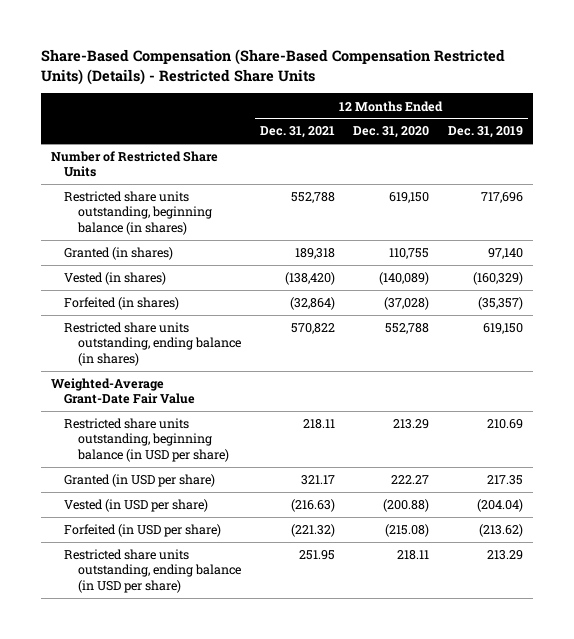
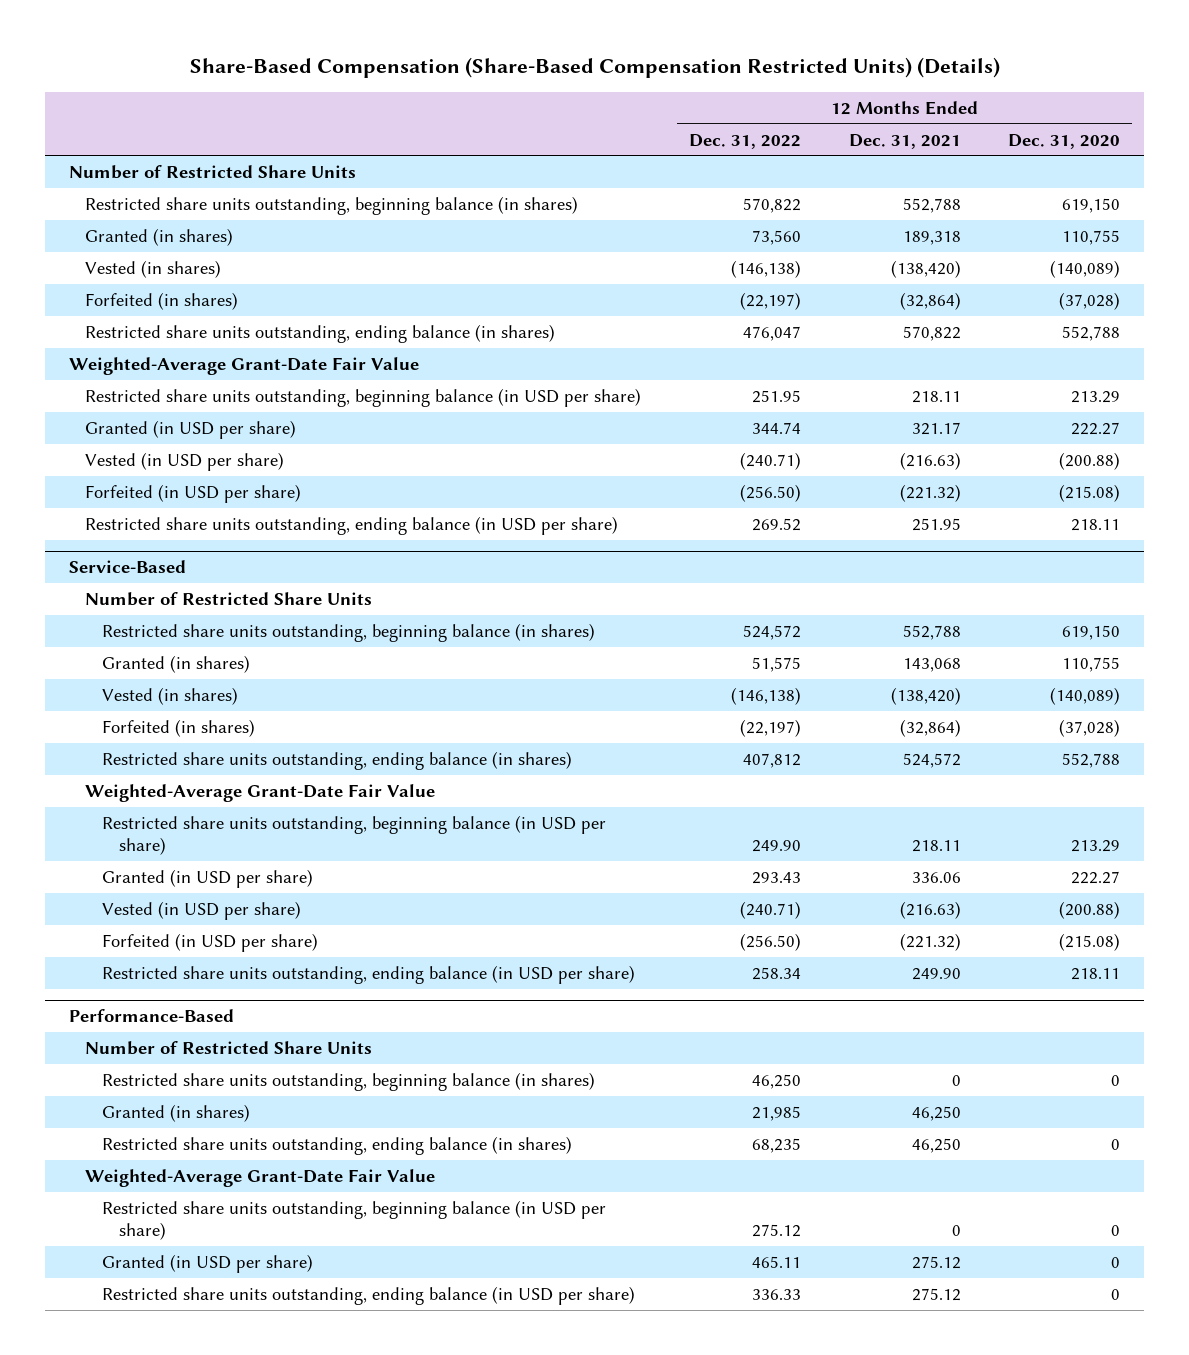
[41,49,506,85] Share-Based Compensation (Share-Based Compensation Restricted Units) (Details) - Restricted Share Units -> [189,57,1000,79] Share-Based Compensation (Share-Based Compensation Restricted Units) (Details)
[448,126,524,139] Dec. 31, 2019 -> none
none -> [689,133,802,149] Dec. 31, 2022
none -> [68,559,186,573] Service-Based
none -> [85,591,373,606] Number of Restricted Share Units
none -> [102,622,596,642] Restricted share units outstanding, beginning balance (in shares)
none -> [102,654,251,673] Granted (in shares)
none -> [102,686,239,705] Vested (in shares)
none -> [102,718,256,737] Forfeited (in shares)
none -> [102,750,573,770] Restricted share units outstanding, ending balance (in shares)
none -> [85,783,436,802] Weighted-Average Grant-Date Fair Value
none -> [102,814,607,856] Restricted share units outstanding, beginning balance (in USD per share)
none -> [102,868,314,888] Granted (in USD per share)
none -> [102,900,302,920] Vested (in USD per share)
none -> [102,932,319,952] Forfeited (in USD per share)
none -> [102,964,636,984] Restricted share units outstanding, ending balance (in USD per share)
none -> [68,1008,234,1022] Performance-Based
none -> [85,1040,373,1055] Number of Restricted Share Units
none -> [102,1071,596,1091] Restricted share units outstanding, beginning balance (in shares)
none -> [102,1103,251,1122] Granted (in shares)
none -> [102,1135,573,1155] Restricted share units outstanding, ending balance (in shares)
none -> [85,1168,436,1187] Weighted-Average Grant-Date Fair Value
none -> [102,1199,607,1241] Restricted share units outstanding, beginning balance (in USD per share)
none -> [102,1253,314,1273] Granted (in USD per share)
none -> [102,1285,636,1305] Restricted share units outstanding, ending balance (in USD per share)

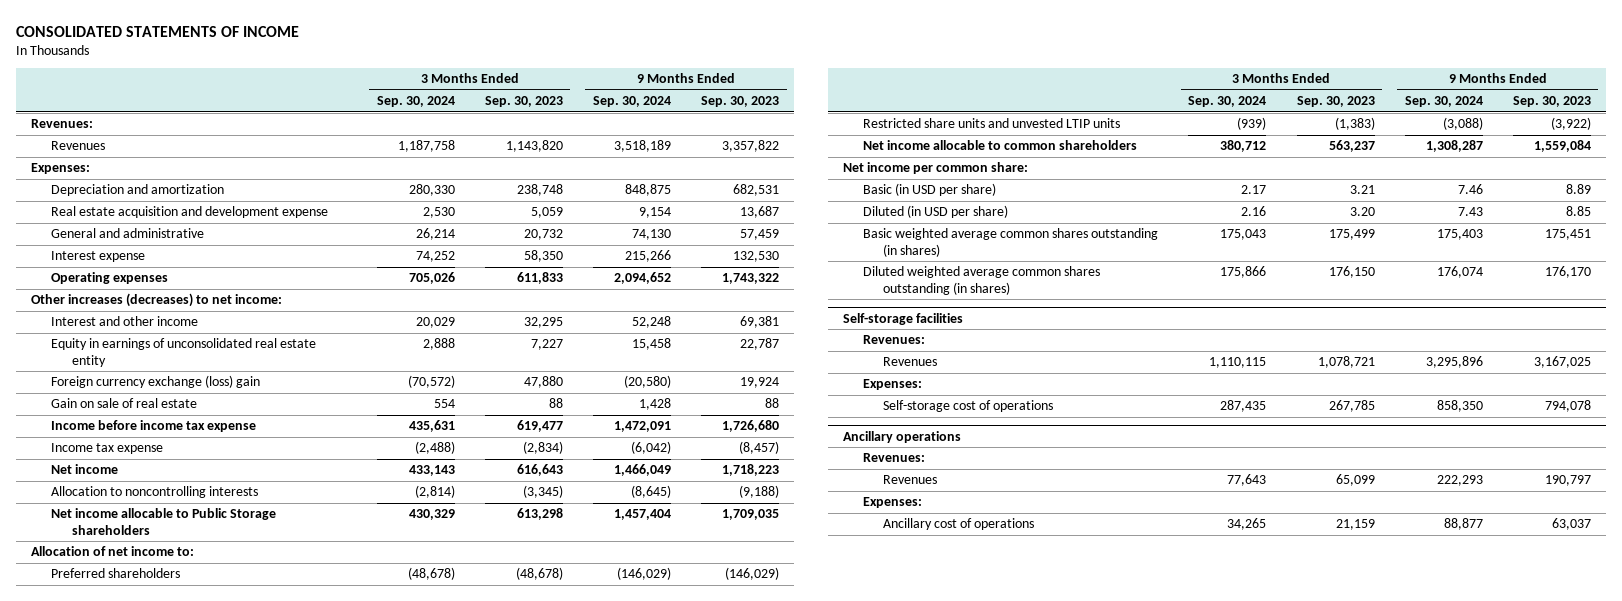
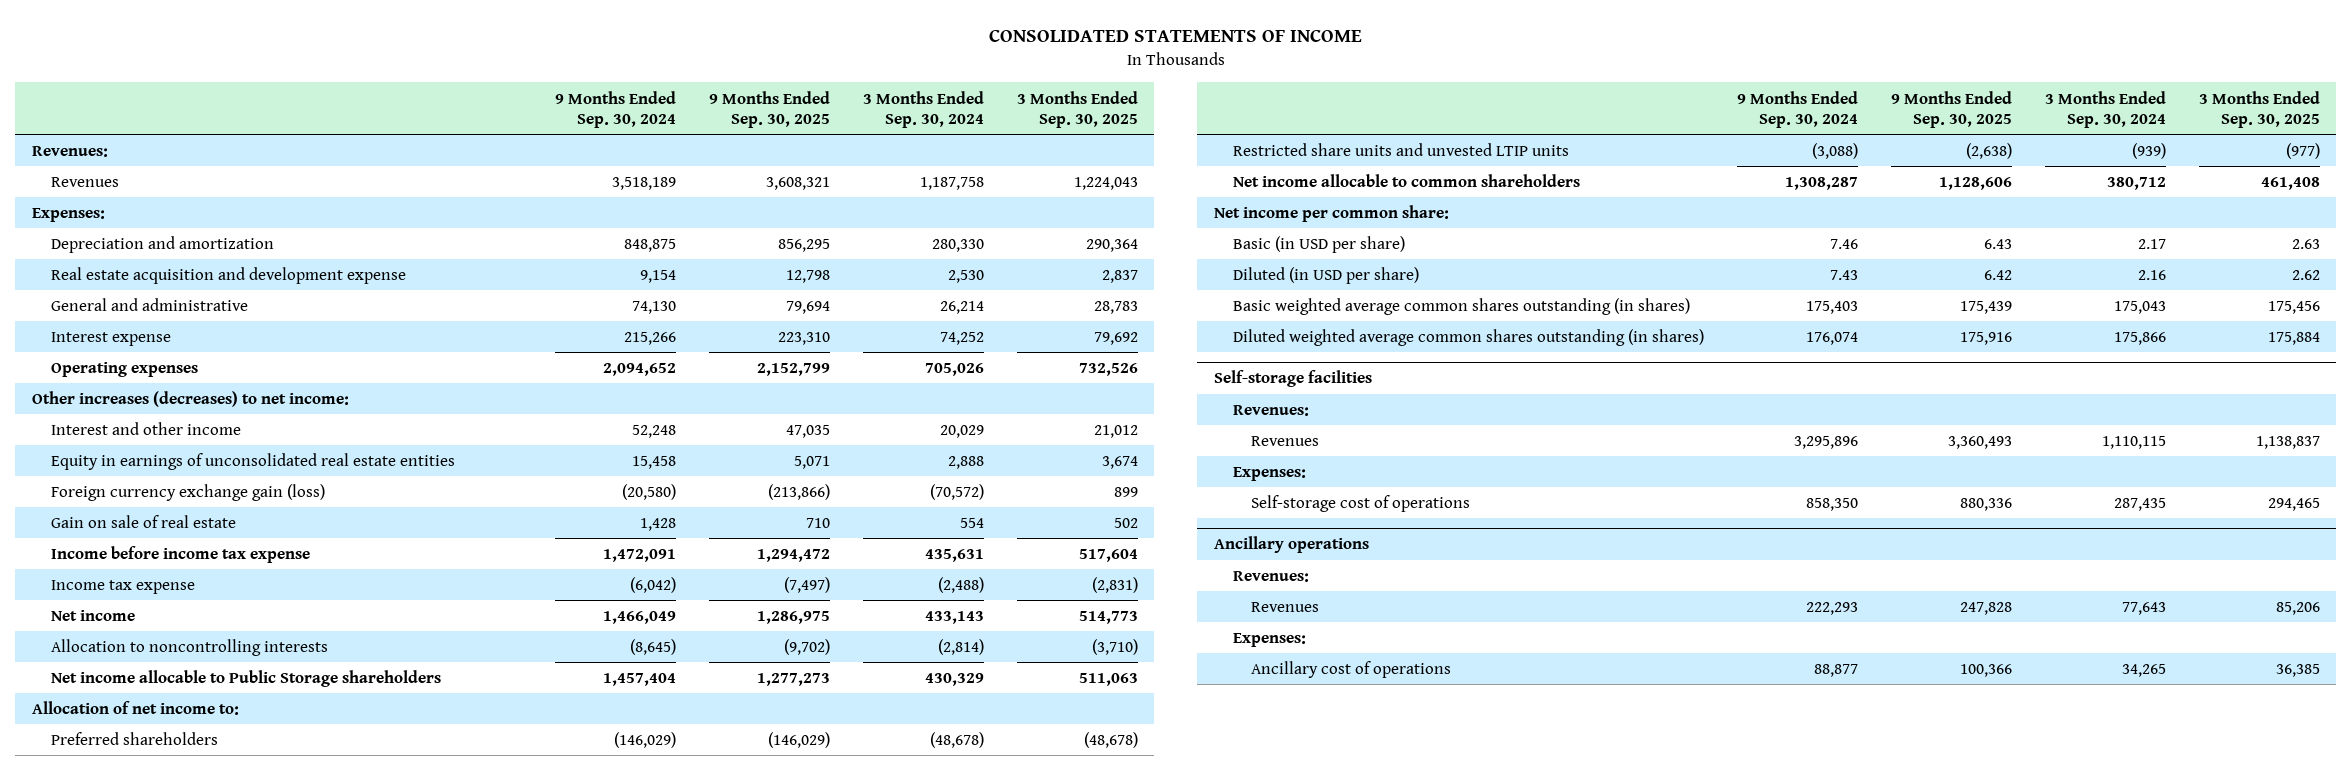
[484,96,563,108] Sep. 30, 2023 -> none
[701,96,780,108] Sep. 30, 2023 -> none
none -> [708,90,830,128] 9 Months Ended Sep. 30, 2025
none -> [1016,90,1138,128] 3 Months Ended Sep. 30, 2025
[51,338,317,367] Equity in earnings of unconsolidated real estate entity -> [50,453,455,471] Equity in earnings of unconsolidated real estate entities
[51,375,261,389] Foreign currency exchange (loss) gain -> [50,484,325,502] Foreign currency exchange gain (loss)

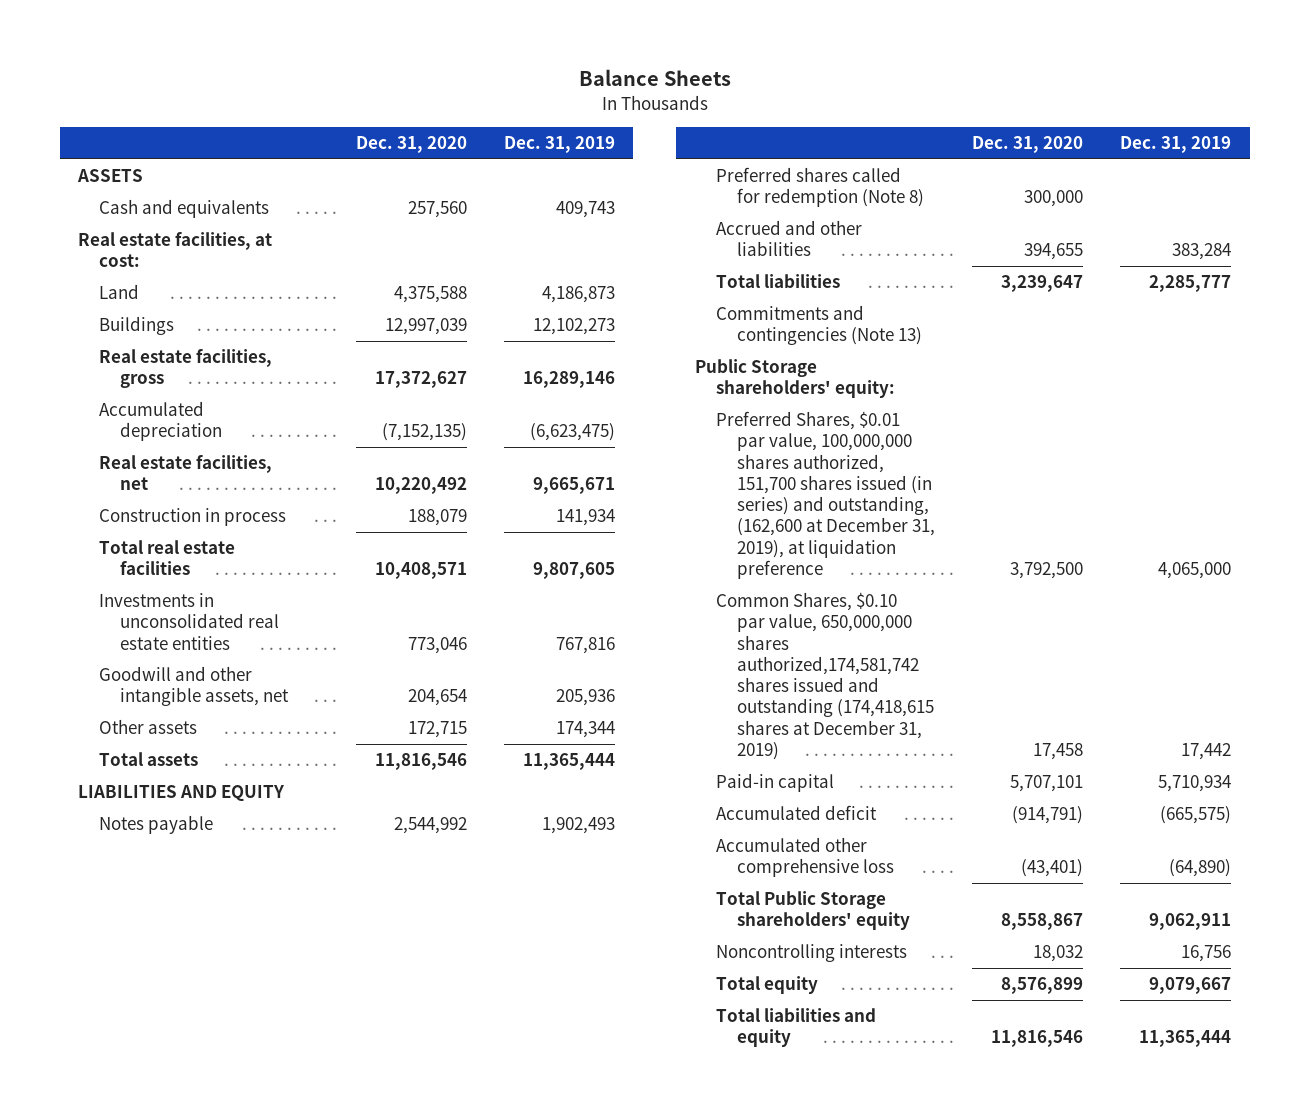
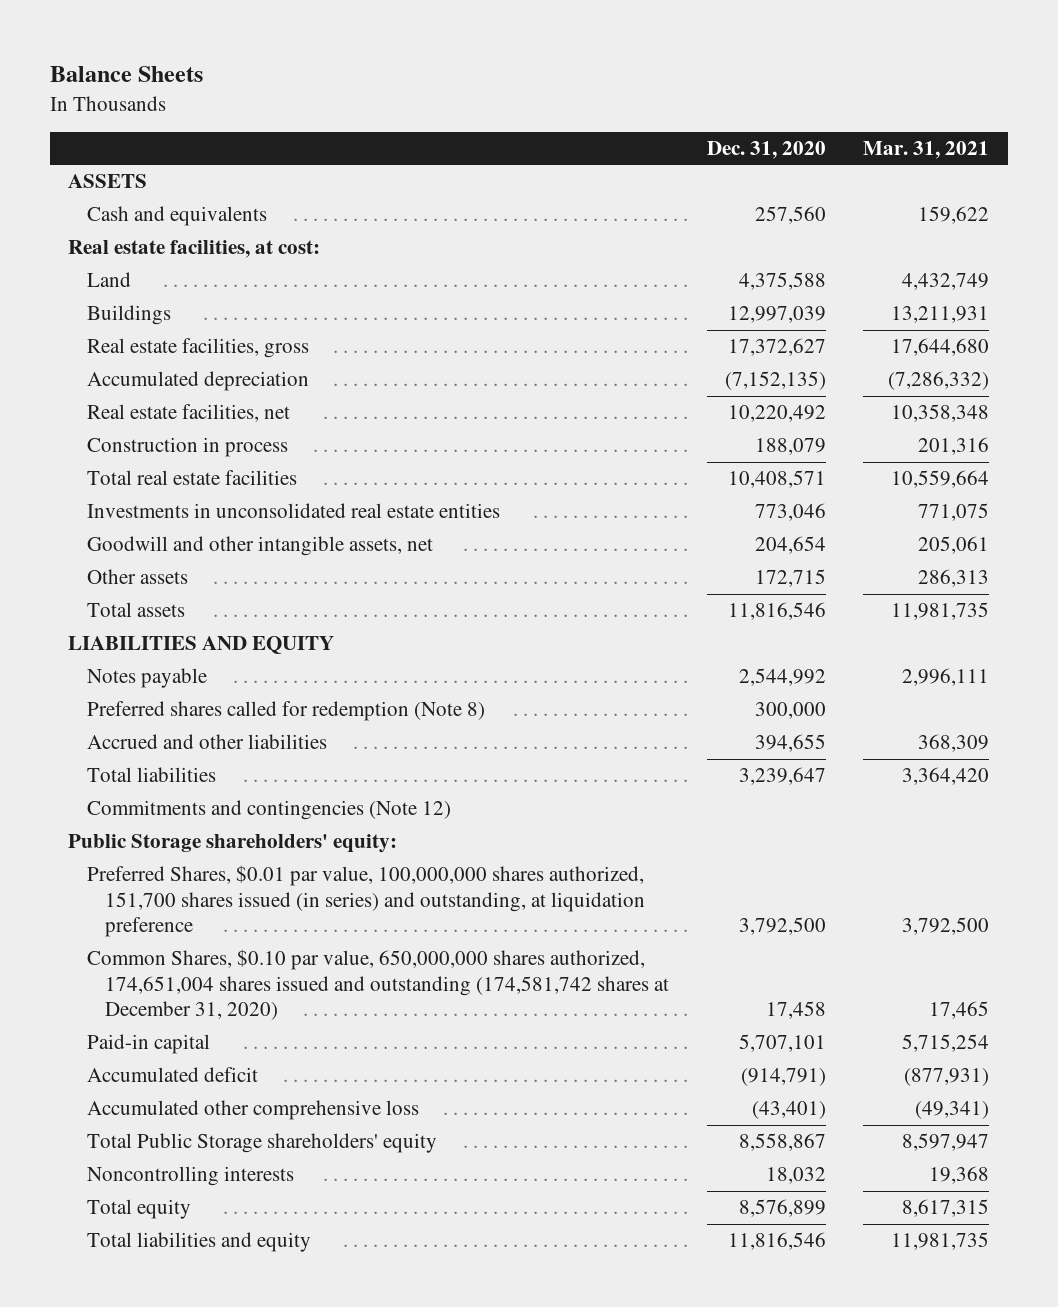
[503,136,615,154] Dec. 31, 2019 -> none
none -> [863,140,990,159] Mar. 31, 2021
[716,305,923,346] Commitments and contingencies (Note 13) -> [86,800,451,821] Commitments and contingencies (Note 12)
[716,411,936,580] Preferred Shares, $0.01 par value, 100,000,000 shares authorized, 151,700 shares issued (in series) and outstanding, (162,600 at December 31, 2019), at liquidation preference -> [86,865,646,938] Preferred Shares, $0.01 par value, 100,000,000 shares authorized, 151,700 shares issued (in series) and outstanding, at liquidation preference
[716,592,935,761] Common Shares, $0.10 par value, 650,000,000 shares authorized,174,581,742 shares issued and outstanding (174,418,615 shares at December 31, 2019) -> [86,949,670,1021] Common Shares, $0.10 par value, 650,000,000 shares authorized, 174,651,004 shares issued and outstanding (174,581,742 shares at December 31, 2020)

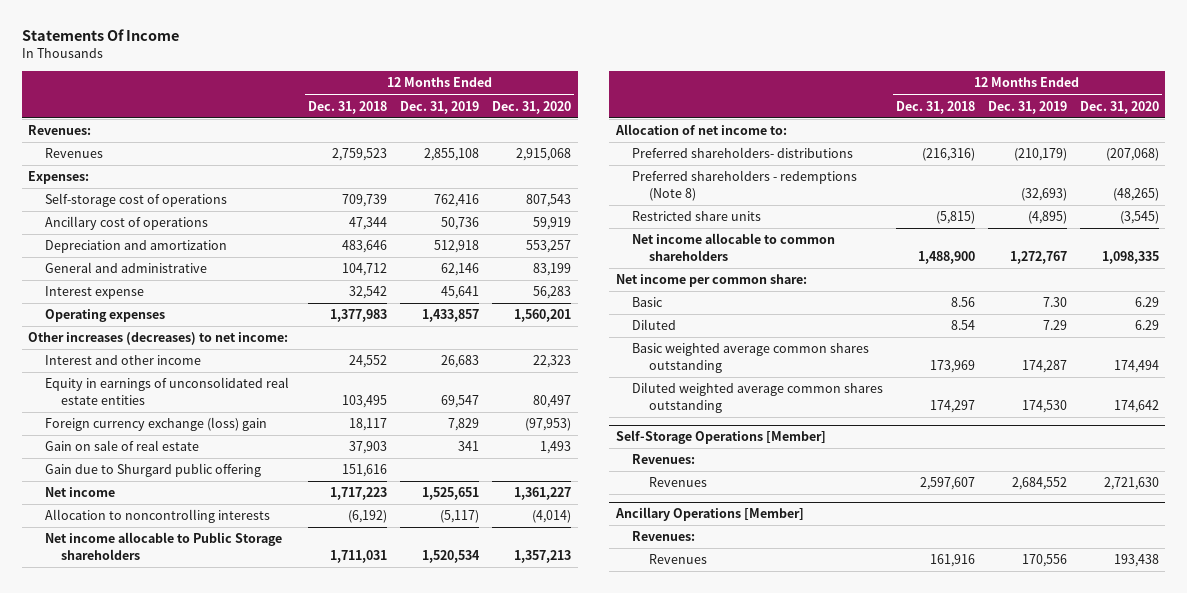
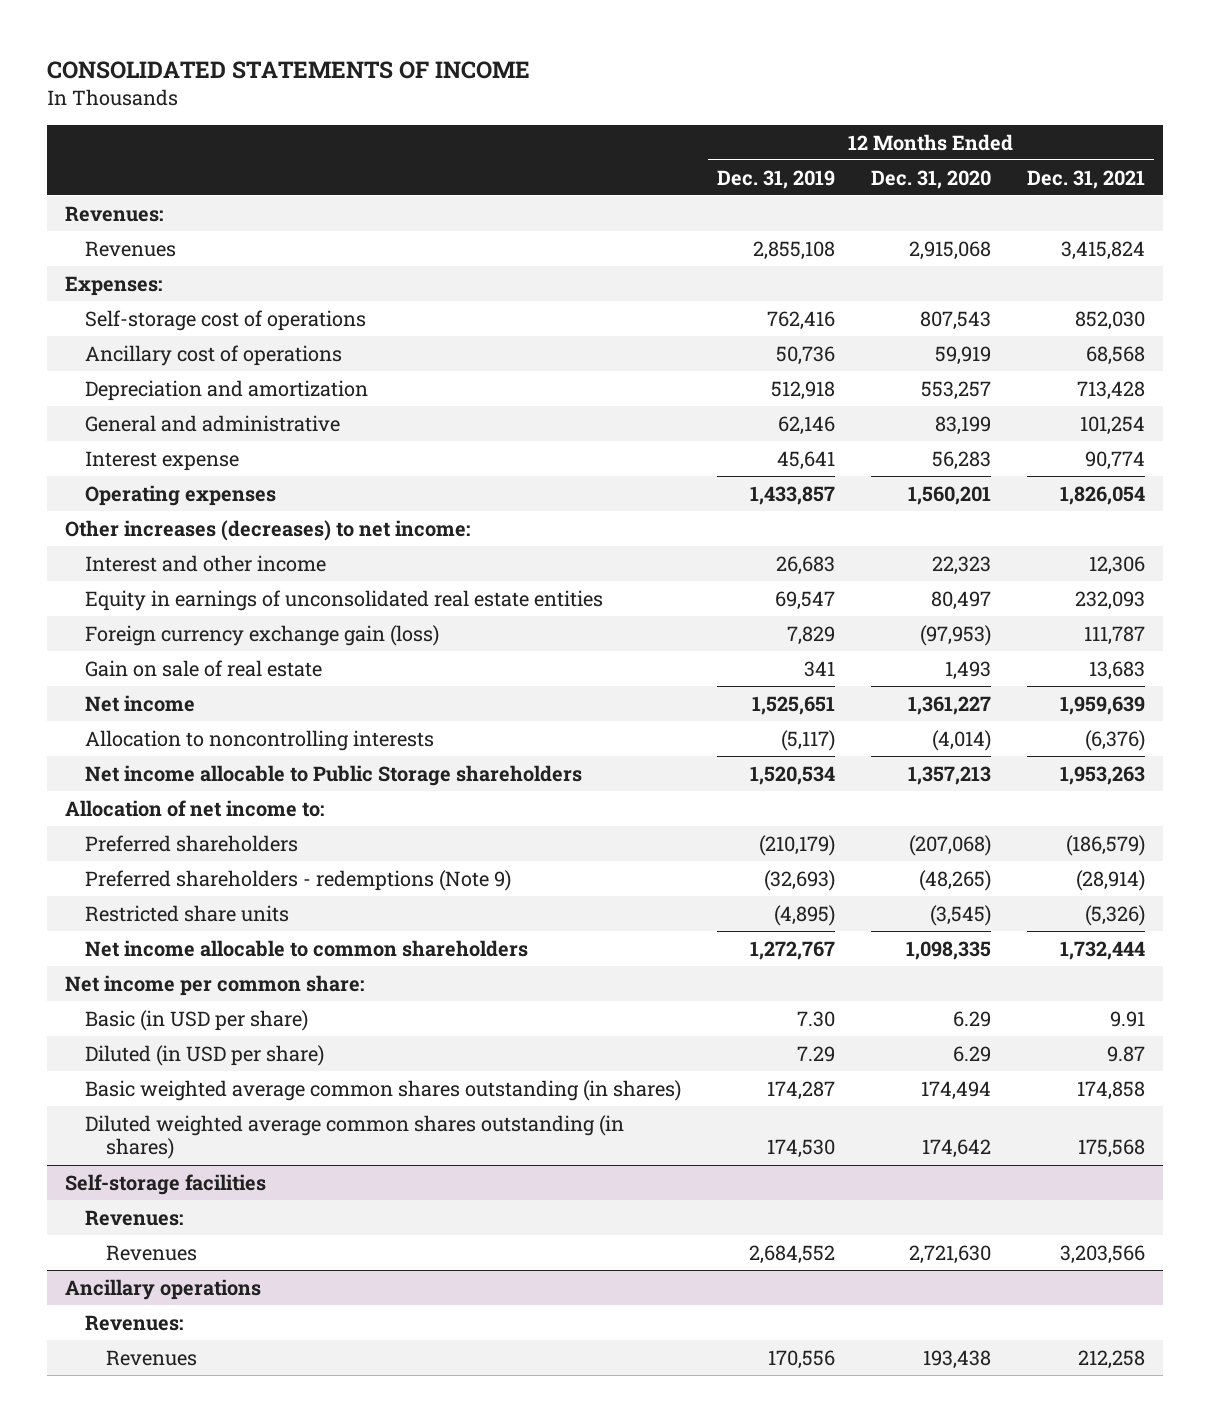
[21,29,179,42] Statements Of Income -> [46,60,530,79] CONSOLIDATED STATEMENTS OF INCOME
[308,100,388,114] Dec. 31, 2018 -> none
none -> [1026,169,1145,189] Dec. 31, 2021
[44,417,267,432] Foreign currency exchange (loss) gain -> [85,624,440,646] Foreign currency exchange gain (loss)
[44,463,261,478] Gain due to Shurgard public offering -> none
[632,147,854,159] Preferred shareholders- distributions -> [85,834,299,852] Preferred shareholders
[632,170,858,201] Preferred shareholders - redemptions (Note 8) -> [85,869,512,891] Preferred shareholders - redemptions (Note 9)
[632,297,664,308] Basic -> [85,1009,309,1031] Basic (in USD per share)
[632,319,677,331] Diluted -> [85,1044,325,1066] Diluted (in USD per share)
[632,343,870,373] Basic weighted average common shares outstanding -> [85,1079,682,1101] Basic weighted average common shares outstanding (in shares)
[632,382,884,413] Diluted weighted average common shares outstanding -> [85,1114,625,1160] Diluted weighted average common shares outstanding (in shares)
[615,430,826,445] Self-Storage Operations [Member] -> [64,1173,266,1195] Self-storage facilities
[614,507,804,522] Ancillary Operations [Member] -> [64,1278,261,1300] Ancillary operations

